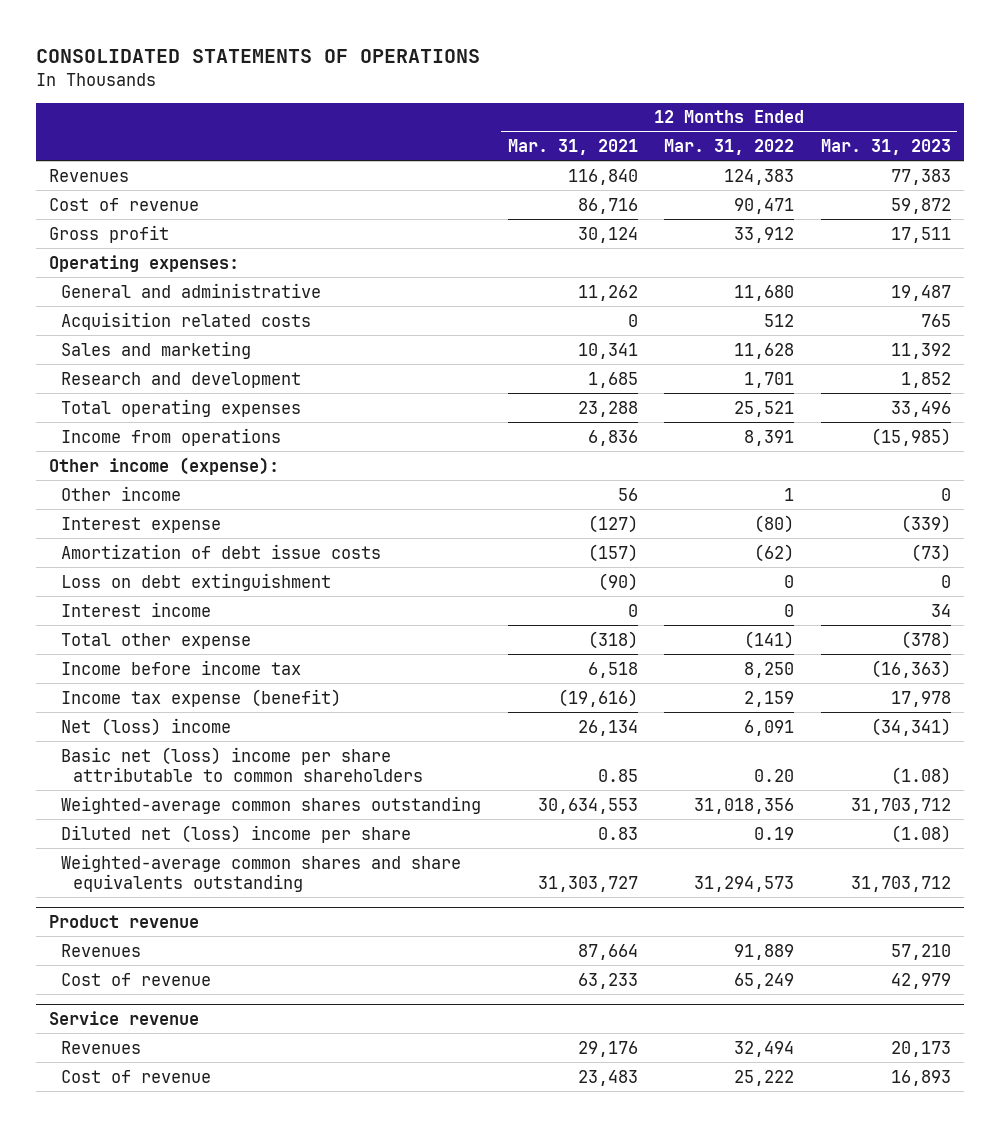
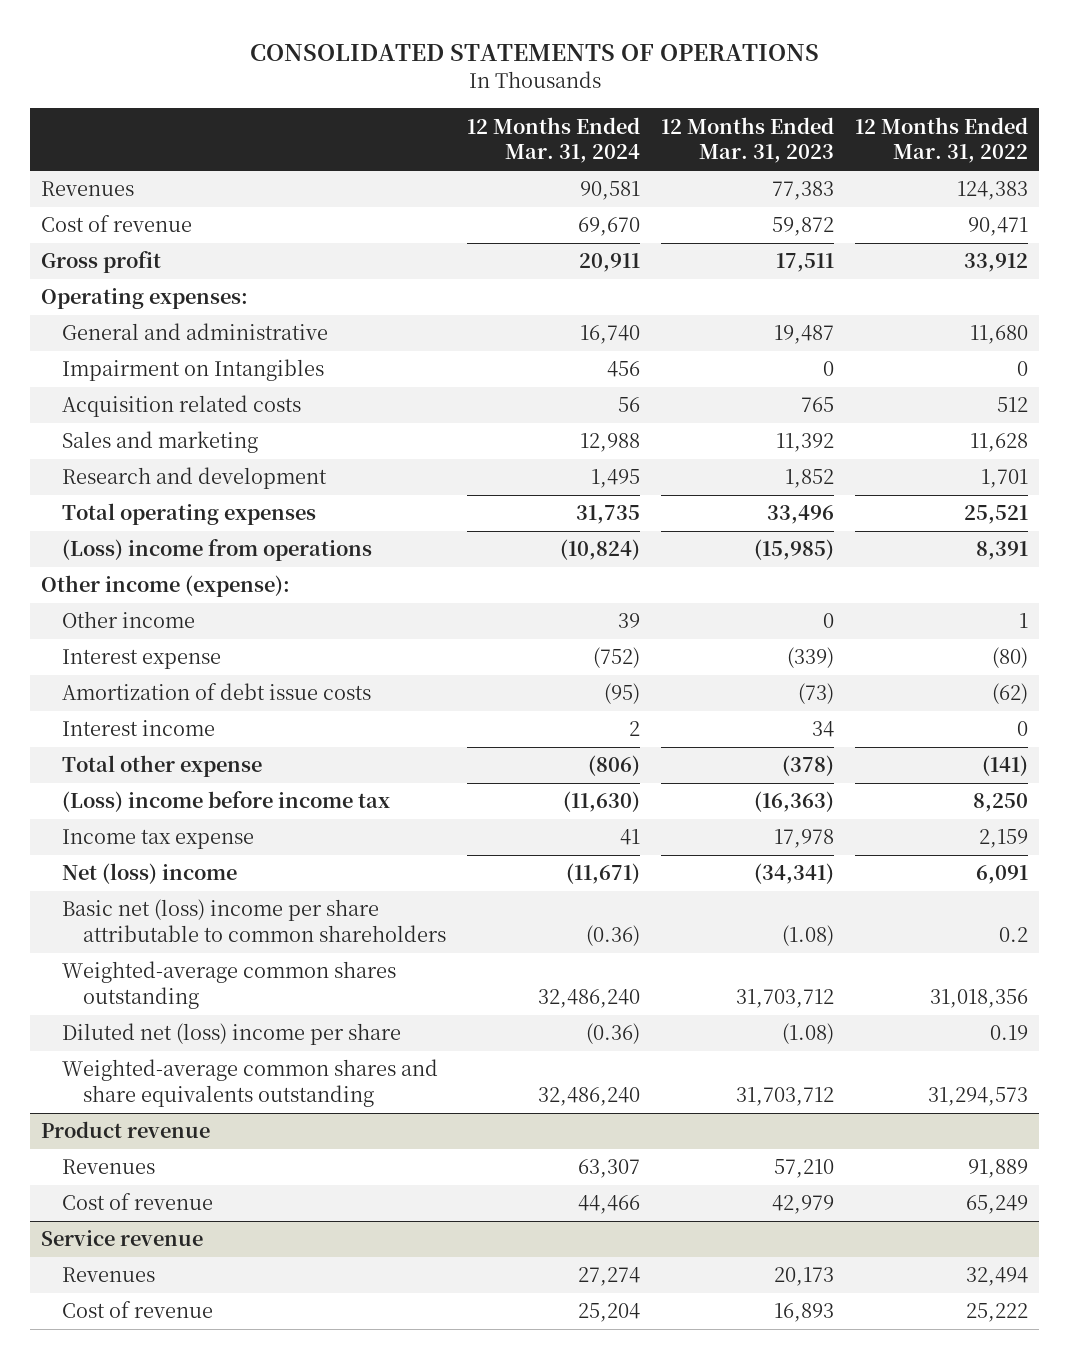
[507,139,638,156] Mar. 31, 2021 -> none
none -> [466,116,640,164] 12 Months Ended Mar. 31, 2024
none -> [61,359,324,382] Impairment on Intangibles
[61,427,282,446] Income from operations -> [61,539,372,562] (Loss) income from operations
[61,572,332,591] Loss on debt extinguishment -> none
[61,659,302,675] Income before income tax -> [61,791,390,813] (Loss) income before income tax
[61,688,342,707] Income tax expense (benefit) -> [61,829,254,850] Income tax expense
[754,769,795,783] 0.20 -> [999,927,1029,943] 0.2

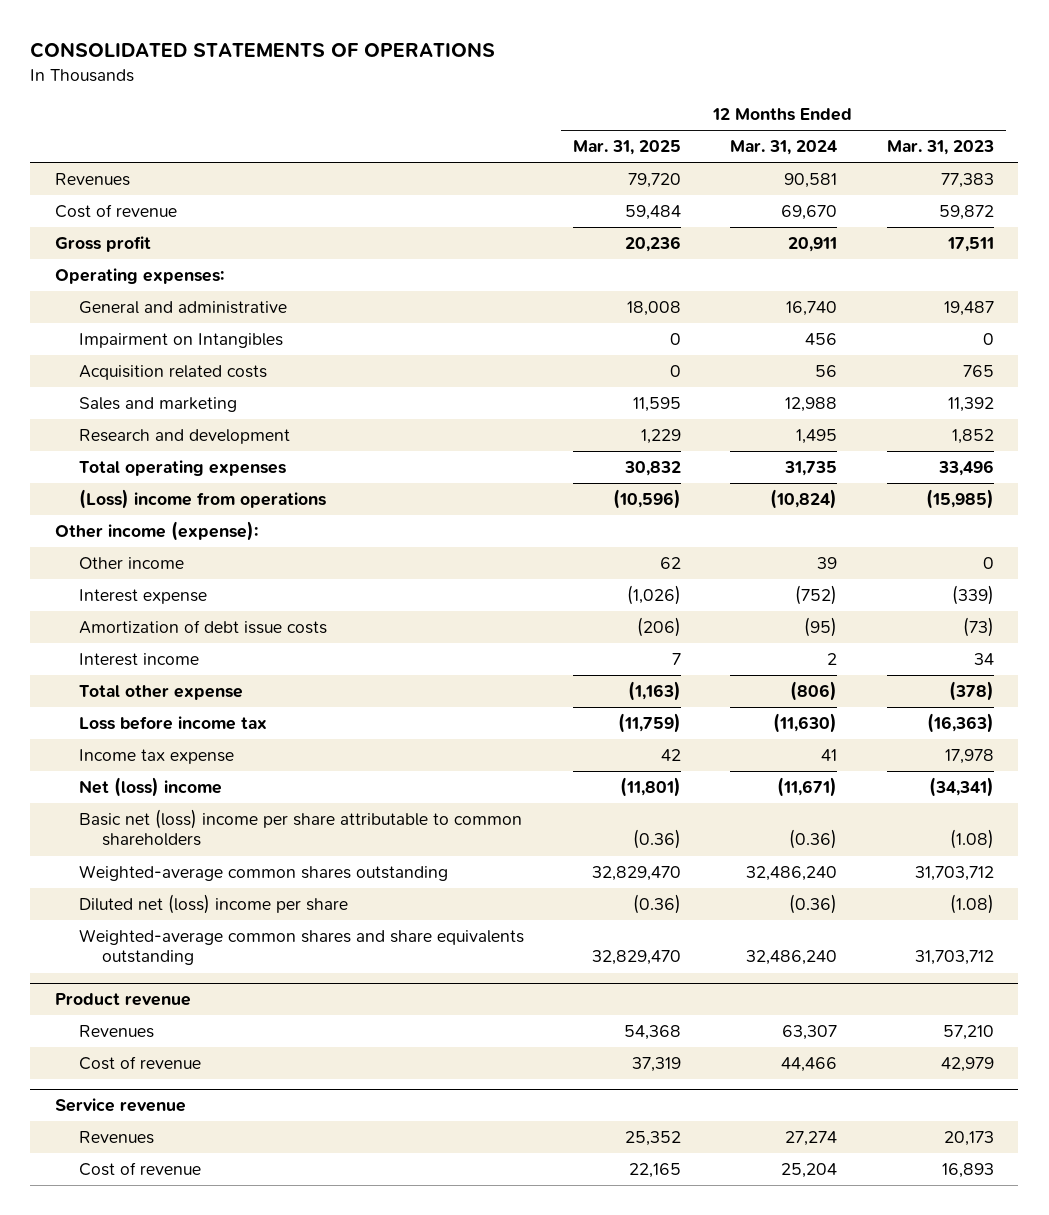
[855,116,1029,164] 12 Months Ended Mar. 31, 2022 -> none
none -> [572,139,681,155] Mar. 31, 2025
[61,791,390,813] (Loss) income before income tax -> [78,715,267,730] Loss before income tax

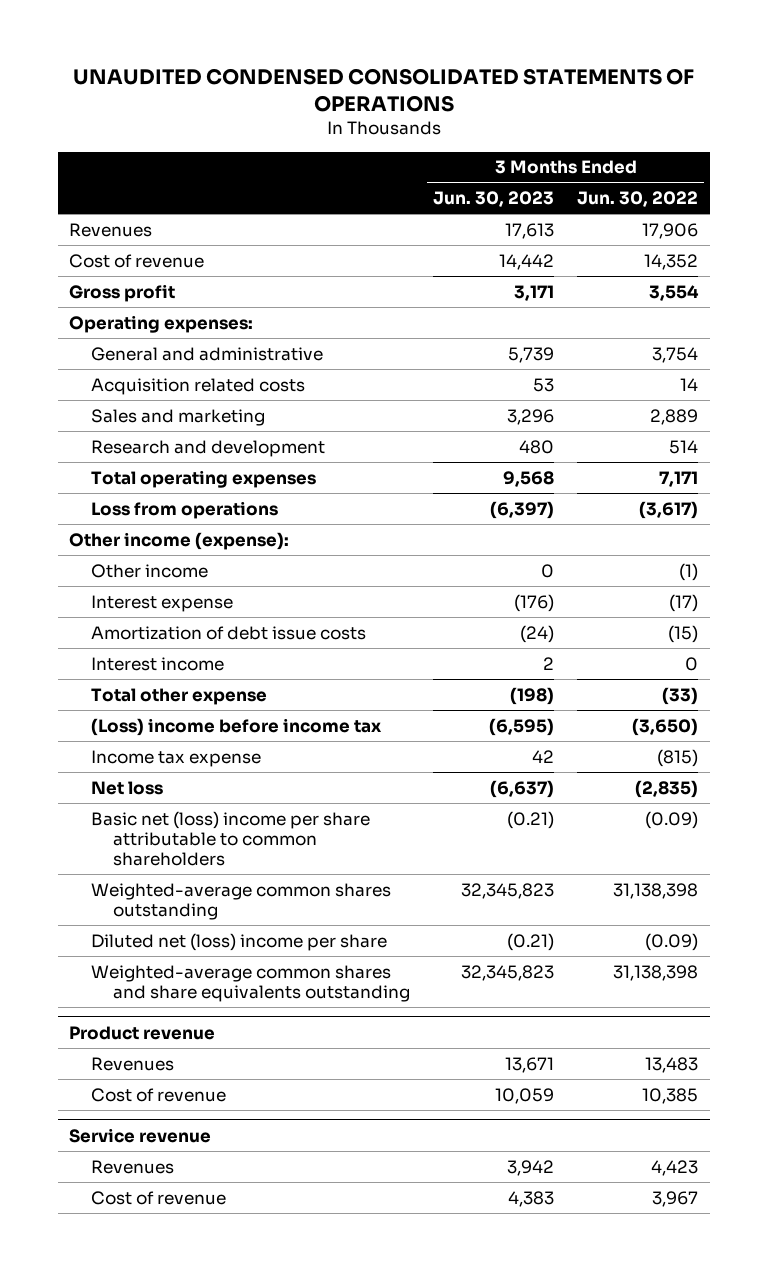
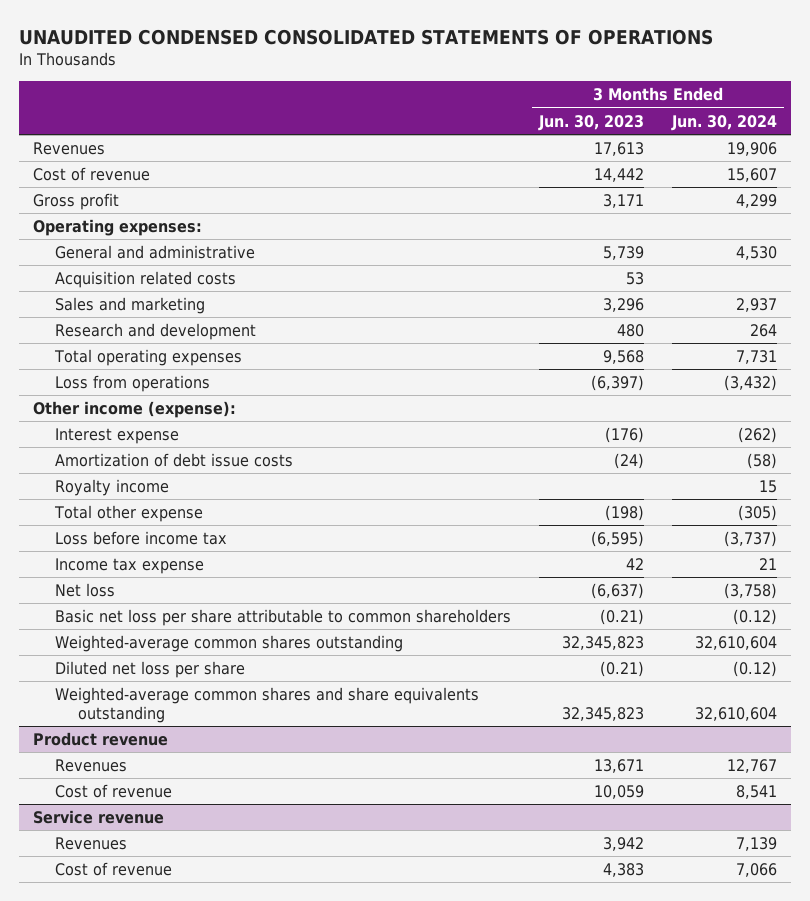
[577,191,699,208] Jun. 30, 2022 -> none
none -> [671,114,778,131] Jun. 30, 2024
[90,563,208,578] Other income -> none
[90,656,224,671] Interest income -> none
none -> [55,479,170,497] Royalty income
[90,717,382,736] (Loss) income before income tax -> [55,531,228,546] Loss before income tax
[90,810,370,866] Basic net (loss) income per share attributable to common shareholders -> [55,609,512,627] Basic net loss per share attributable to common shareholders
[90,932,387,951] Diluted net (loss) income per share -> [55,661,246,679] Diluted net loss per share

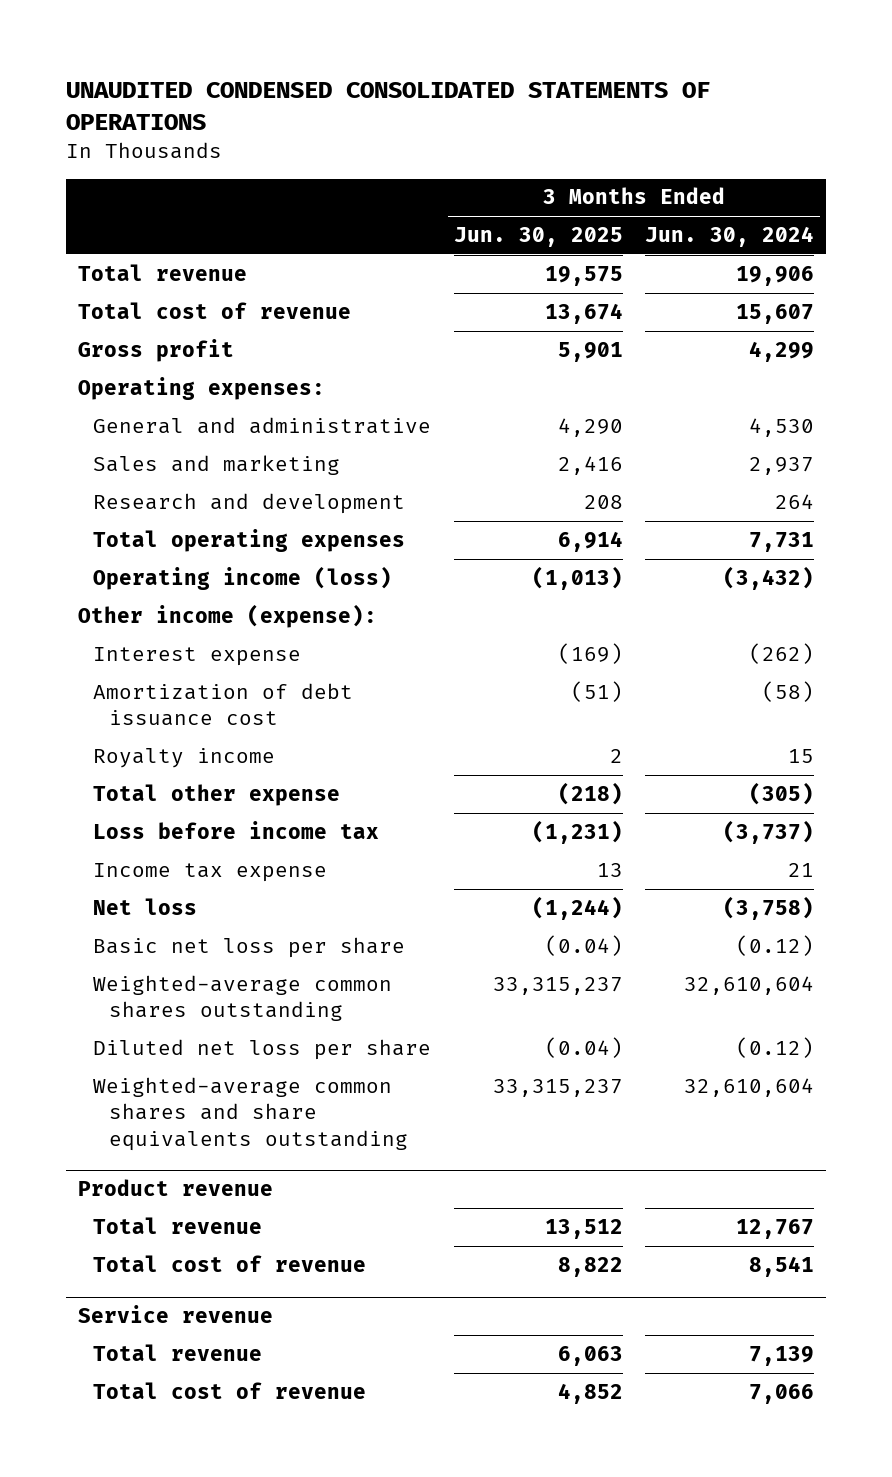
[538,114,645,131] Jun. 30, 2023 -> none
none -> [453,227,623,248] Jun. 30, 2025
[32,142,105,156] Revenues -> [77,263,247,281] Total revenue
[32,167,150,182] Cost of revenue -> [77,301,351,319] Total cost of revenue
[55,271,237,289] Acquisition related costs -> none
[55,375,211,393] Loss from operations -> [93,565,393,590] Operating income (loss)
[55,453,294,468] Amortization of debt issue costs -> [93,682,354,727] Amortization of debt issuance cost
[55,609,512,627] Basic net loss per share attributable to common shareholders -> [93,936,406,958] Basic net loss per share
[55,759,128,773] Revenues -> [93,1216,263,1234] Total revenue
[55,784,173,799] Cost of revenue -> [93,1254,367,1272] Total cost of revenue
[55,837,128,851] Revenues -> [93,1343,263,1361] Total revenue
[55,862,173,877] Cost of revenue -> [93,1381,367,1399] Total cost of revenue

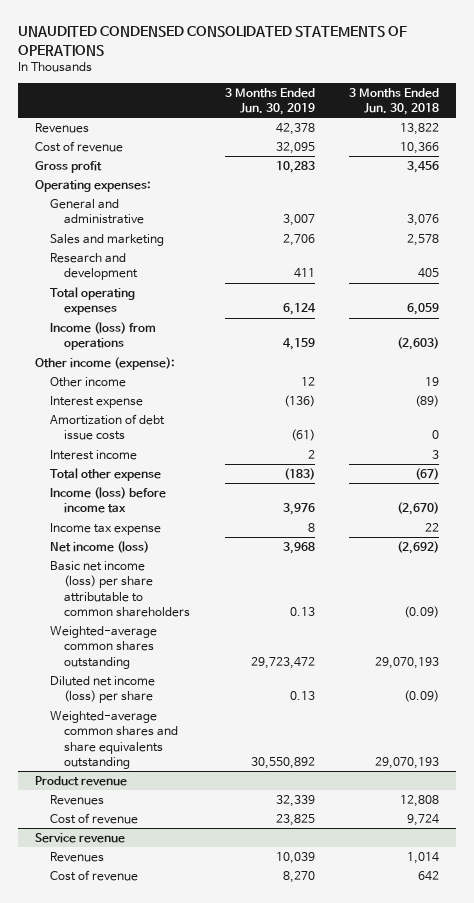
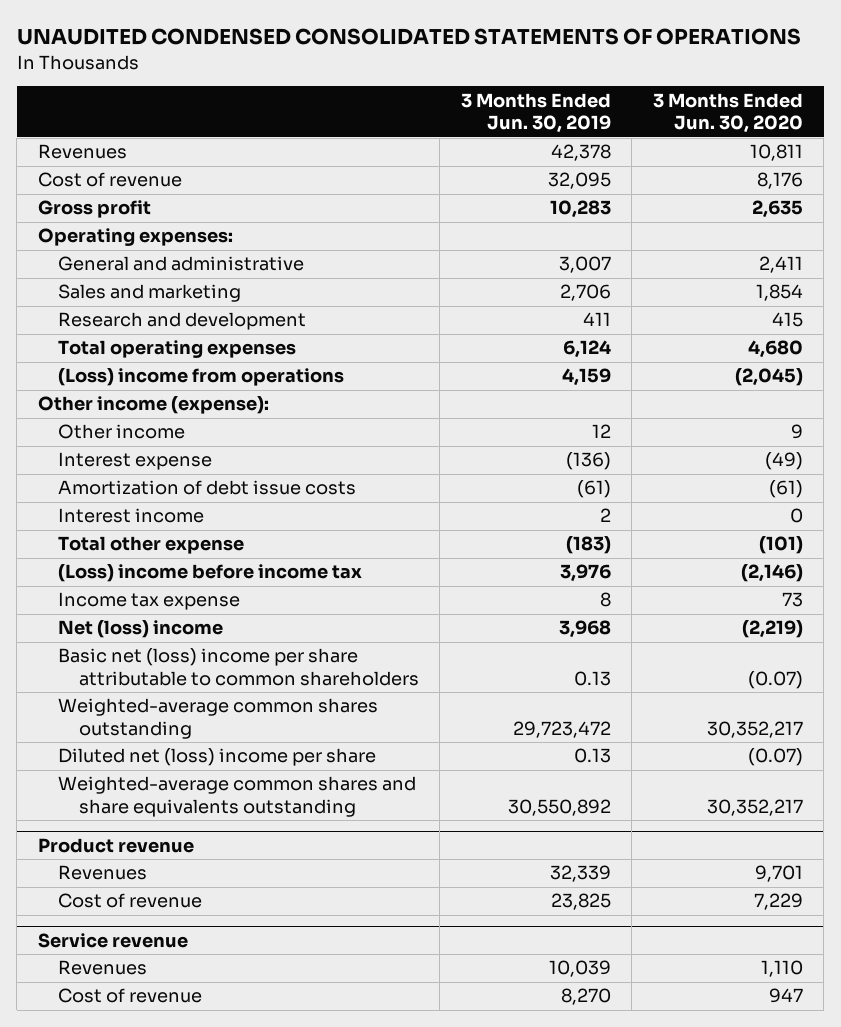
[349,87,440,115] 3 Months Ended Jun. 30, 2018 -> none
none -> [652,92,803,134] 3 Months Ended Jun. 30, 2020
[49,321,156,351] Income (loss) from operations -> [58,368,345,387] (Loss) income from operations
[49,486,166,514] Income (loss) before income tax -> [58,564,363,583] (Loss) income before income tax
[49,540,149,553] Net income (loss) -> [58,620,224,639] Net (loss) income
[49,560,191,617] Basic net income (loss) per share attributable to common shareholders -> [58,648,419,687] Basic net (loss) income per share attributable to common shareholders
[49,675,155,704] Diluted net income (loss) per share -> [58,748,377,767] Diluted net (loss) income per share

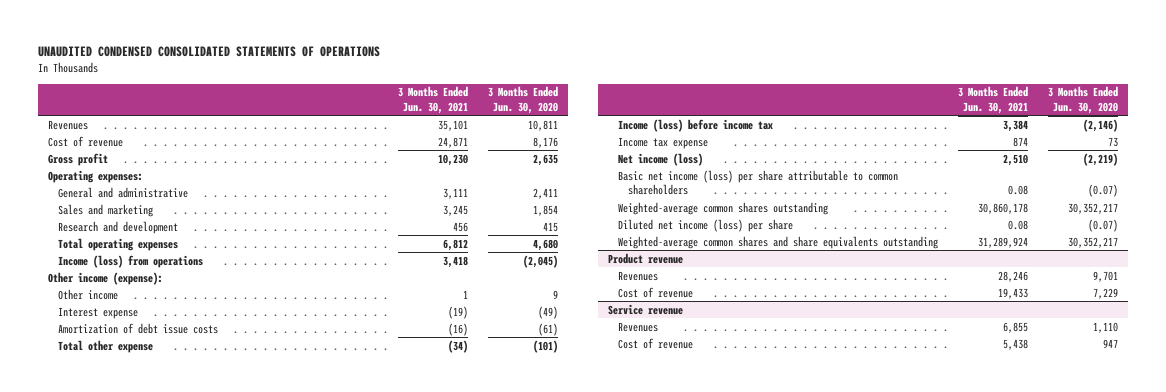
[460,92,611,134] 3 Months Ended Jun. 30, 2019 -> none
none -> [398,86,469,114] 3 Months Ended Jun. 30, 2021
[58,368,345,387] (Loss) income from operations -> [58,254,204,268] Income (loss) from operations
[58,508,205,524] Interest income -> none
[58,564,363,583] (Loss) income before income tax -> [617,118,773,132] Income (loss) before income tax
[58,620,224,639] Net (loss) income -> [617,152,703,166] Net income (loss)
[58,648,419,687] Basic net (loss) income per share attributable to common shareholders -> [617,169,898,196] Basic net income (loss) per share attributable to common shareholders
[58,748,377,767] Diluted net (loss) income per share -> [617,218,793,232] Diluted net income (loss) per share

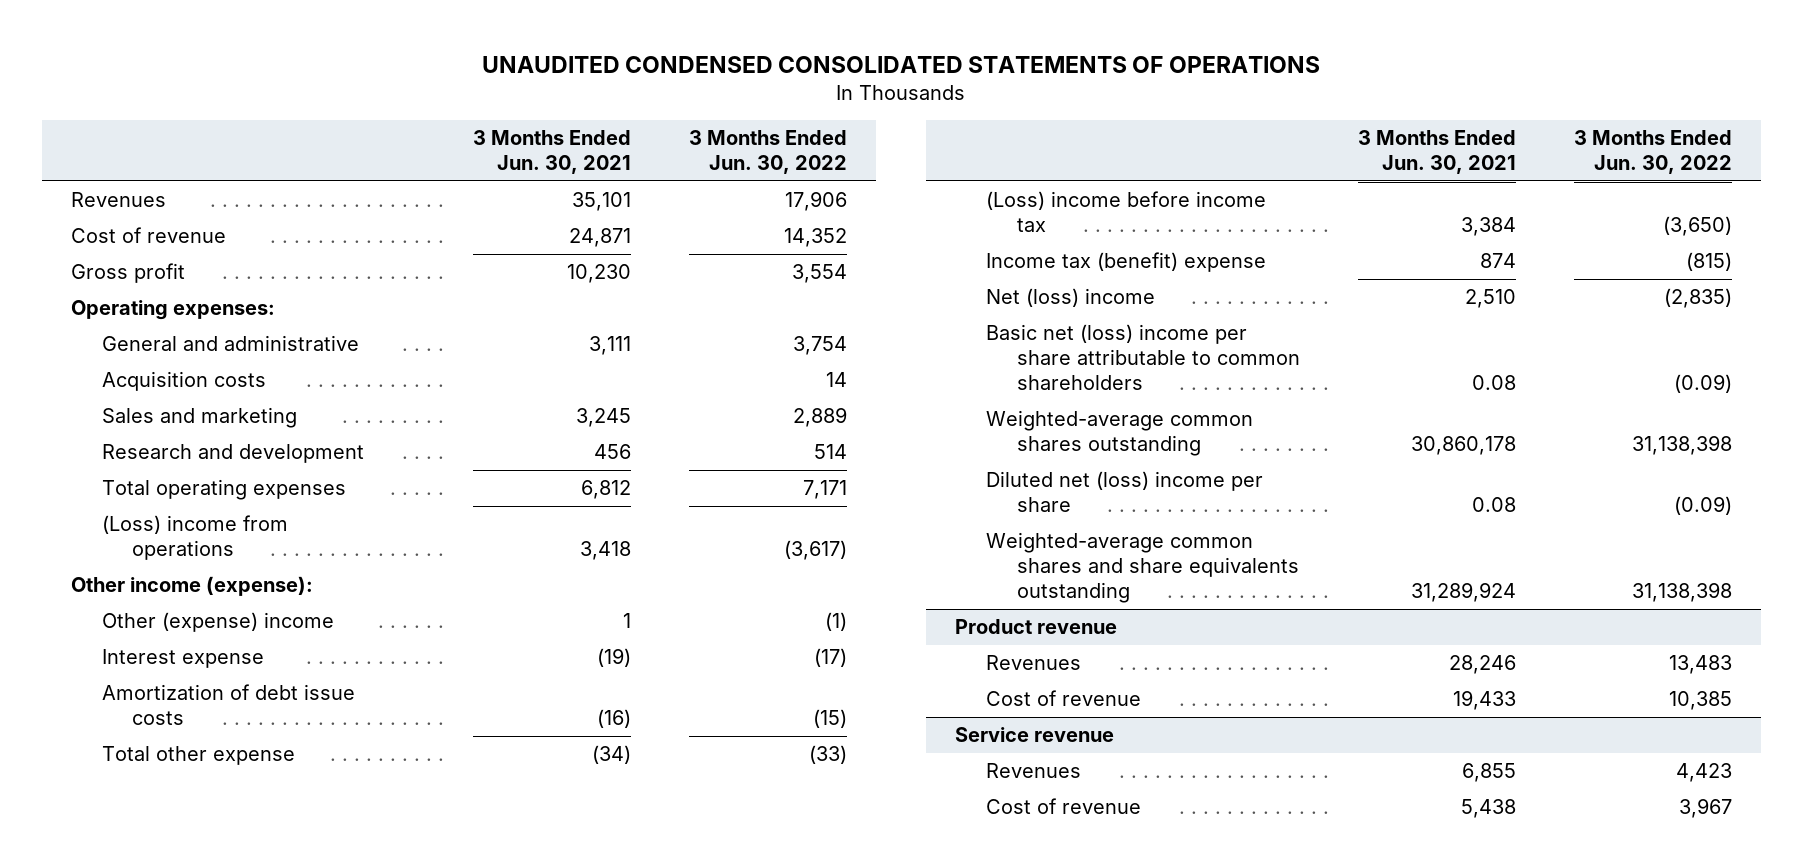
[488,86,559,114] 3 Months Ended Jun. 30, 2020 -> none
none -> [689,129,848,174] 3 Months Ended Jun. 30, 2022
none -> [101,371,266,392] Acquisition costs
[58,254,204,268] Income (loss) from operations -> [101,515,288,561] (Loss) income from operations
[58,288,119,300] Other income -> [101,612,334,633] Other (expense) income
[617,118,773,132] Income (loss) before income tax -> [986,191,1267,233] (Loss) income before income tax
[617,136,708,149] Income tax expense -> [986,252,1267,273] Income tax (benefit) expense
[617,152,703,166] Net income (loss) -> [986,288,1156,308] Net (loss) income
[617,169,898,196] Basic net income (loss) per share attributable to common shareholders -> [986,324,1300,391] Basic net (loss) income per share attributable to common shareholders
[617,218,793,232] Diluted net income (loss) per share -> [986,471,1264,513] Diluted net (loss) income per share

